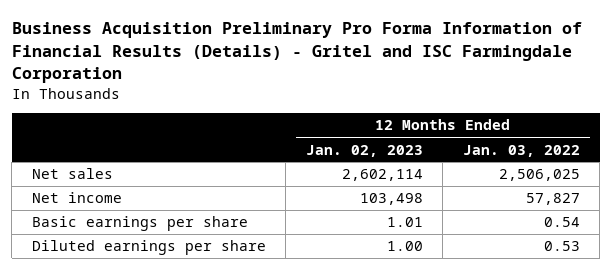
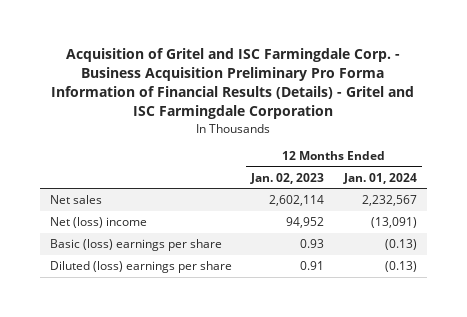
[11,22,582,84] Business Acquisition Preliminary Pro Forma Information of Financial Results (Details) - Gritel and ISC Farmingdale Corporation -> [51,48,415,120] Acquisition of Gritel and ISC Farmingdale Corp. - Business Acquisition Preliminary Pro Forma Information of Financial Results (Details) - Gritel and ISC Farmingdale Corporation
[462,144,580,157] Jan. 03, 2022 -> none
none -> [342,172,417,184] Jan. 01, 2024
[31,192,122,204] Net income -> [49,217,147,229] Net (loss) income
[359,193,423,206] 103,498 -> [286,217,325,229] 94,952
[31,216,248,232] Basic earnings per share -> [49,239,222,252] Basic (loss) earnings per share
[386,217,423,228] 1.01 -> [300,239,325,249] 0.93
[31,240,266,256] Diluted earnings per share -> [49,261,232,274] Diluted (loss) earnings per share
[386,241,423,252] 1.00 -> [300,261,325,271] 0.91

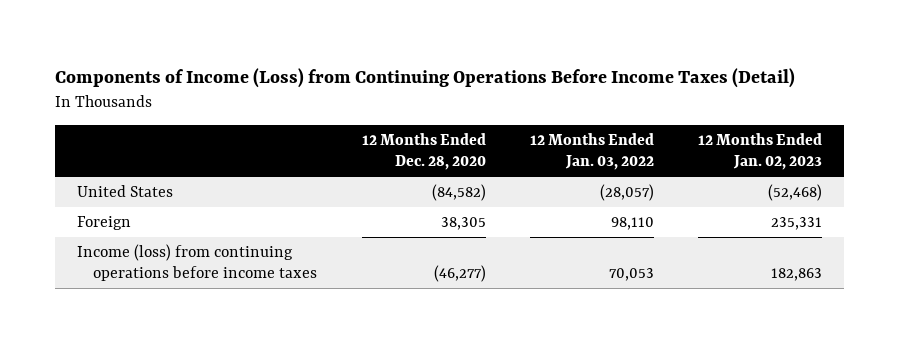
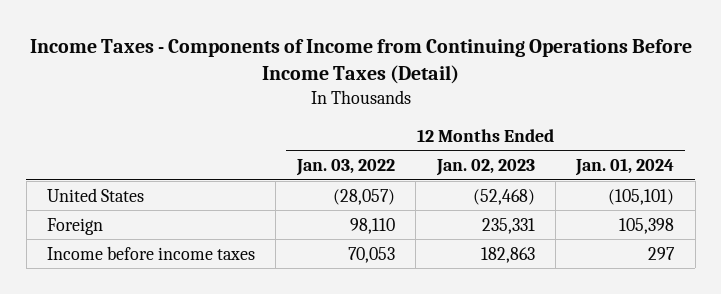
[54,67,795,88] Components of Income (Loss) from Continuing Operations Before Income Taxes (Detail) -> [29,39,692,85] Income Taxes - Components of Income from Continuing Operations Before Income Taxes (Detail)
[361,133,486,171] 12 Months Ended Dec. 28, 2020 -> none
none -> [575,158,675,177] Jan. 01, 2024
[76,244,318,282] Income (loss) from continuing operations before income taxes -> [47,245,256,260] Income before income taxes

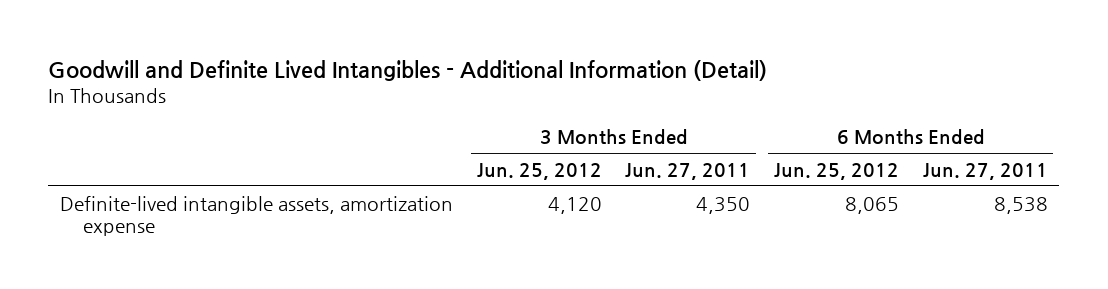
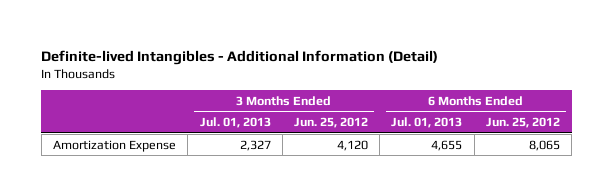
[48,60,768,82] Goodwill and Definite Lived Intangibles - Additional Information (Detail) -> [41,49,439,65] Definite-lived Intangibles - Additional Information (Detail)
[625,162,751,180] Jun. 27, 2011 -> none
[922,162,1048,180] Jun. 27, 2011 -> none
none -> [199,117,271,129] Jul. 01, 2013
none -> [391,117,463,129] Jul. 01, 2013
[60,195,454,236] Definite-lived intangible assets, amortization expense -> [53,139,177,152] Amortization Expense

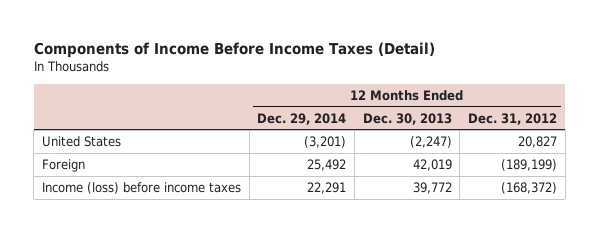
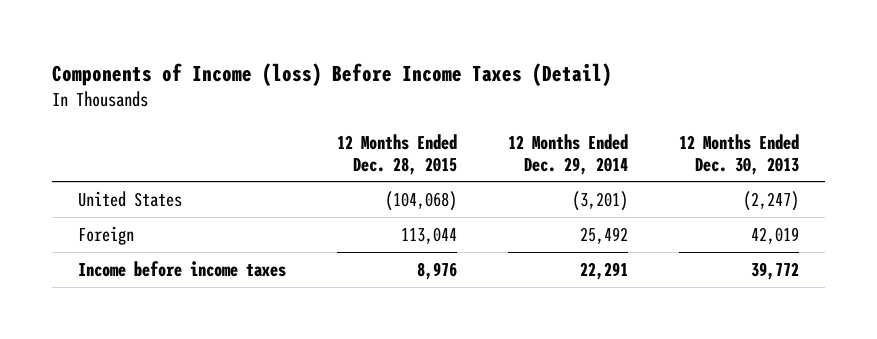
[33,41,435,58] Components of Income Before Income Taxes (Detail) -> [52,62,613,86] Components of Income (loss) Before Income Taxes (Detail)
[467,112,557,125] Dec. 31, 2012 -> none
none -> [336,133,457,175] 12 Months Ended Dec. 28, 2015
[41,181,241,194] Income (loss) before income taxes -> [77,260,286,277] Income before income taxes

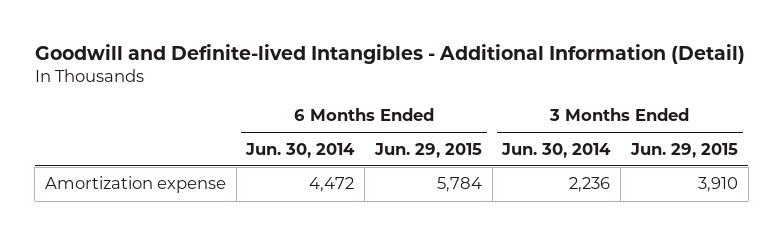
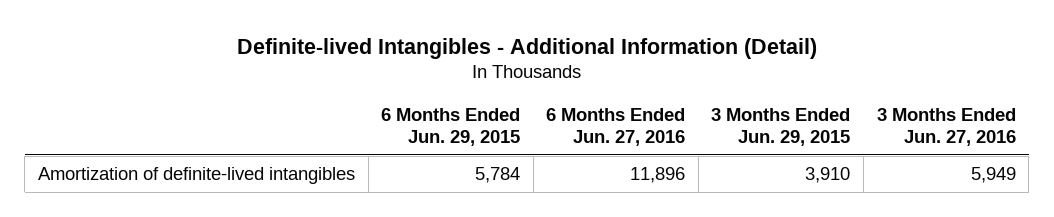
[34,44,745,65] Goodwill and Definite-lived Intangibles - Additional Information (Detail) -> [236,37,817,59] Definite-lived Intangibles - Additional Information (Detail)
[245,142,356,158] Jun. 30, 2014 -> none
[501,142,612,158] Jun. 30, 2014 -> none
none -> [546,108,686,147] 6 Months Ended Jun. 27, 2016
none -> [876,108,1016,147] 3 Months Ended Jun. 27, 2016
[44,176,226,194] Amortization expense -> [37,167,355,185] Amortization of definite-lived intangibles

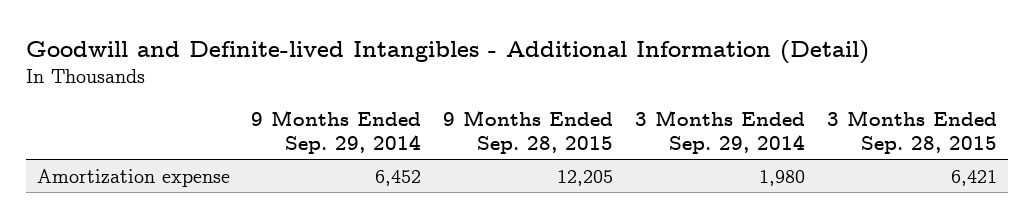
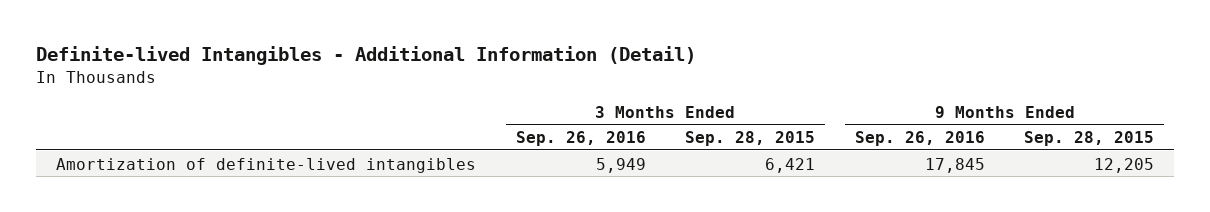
[25,39,869,64] Goodwill and Definite-lived Intangibles - Additional Information (Detail) -> [36,46,697,66] Definite-lived Intangibles - Additional Information (Detail)
[251,110,422,155] 9 Months Ended Sep. 29, 2014 -> none
[635,110,806,155] 3 Months Ended Sep. 29, 2014 -> none
none -> [515,130,646,146] Sep. 26, 2016
none -> [854,130,985,146] Sep. 26, 2016
[36,168,230,187] Amortization expense -> [55,157,476,173] Amortization of definite-lived intangibles

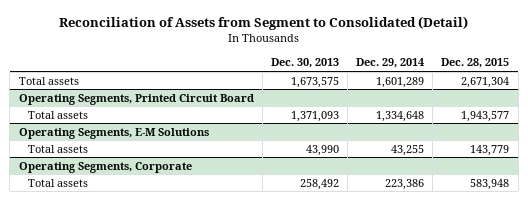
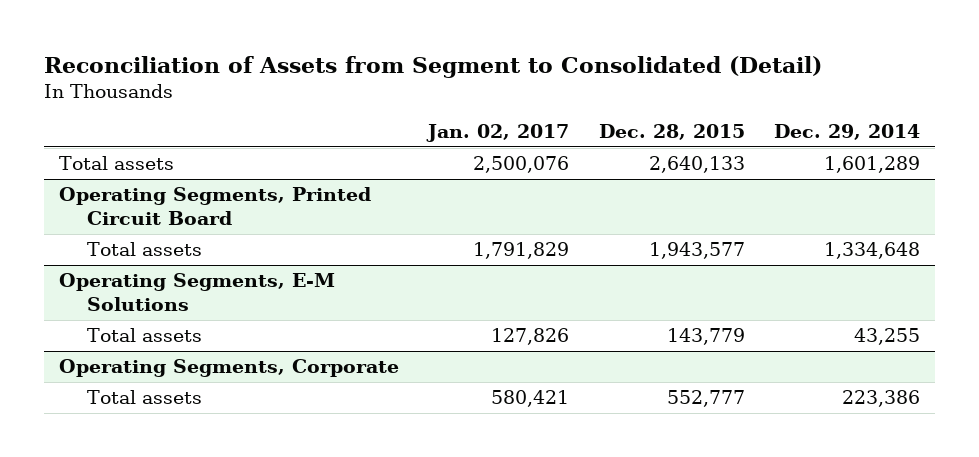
[270,58,339,69] Dec. 30, 2013 -> none
none -> [426,124,570,143] Jan. 02, 2017
[461,76,510,88] 2,671,304 -> [648,156,745,174] 2,640,133
[470,178,510,190] 583,948 -> [666,390,745,408] 552,777

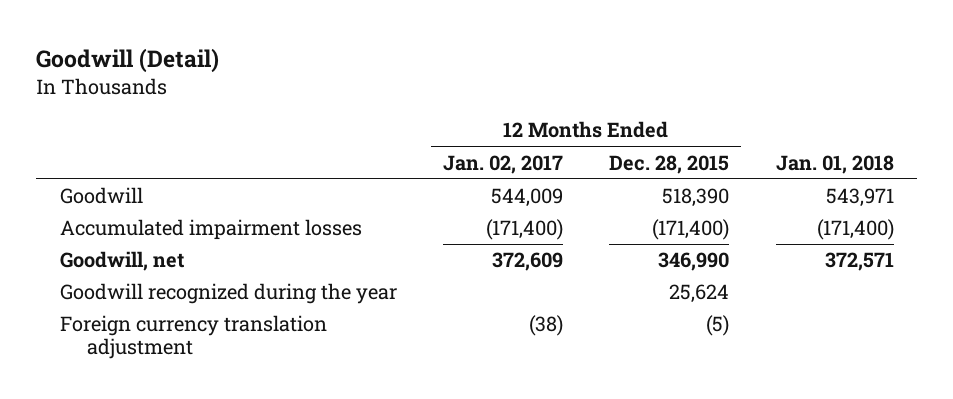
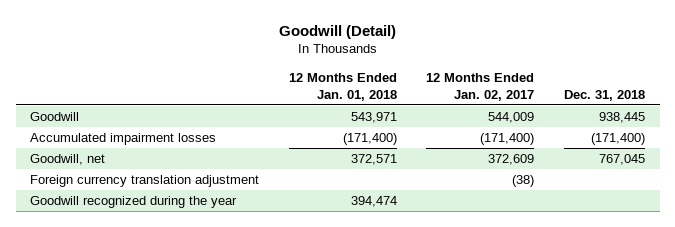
[609,154,730,174] Dec. 28, 2015 -> none
[775,154,894,174] Jan. 01, 2018 -> none
none -> [288,72,397,101] 12 Months Ended Jan. 01, 2018
none -> [563,89,645,101] Dec. 31, 2018
[59,283,397,305] Goodwill recognized during the year -> [30,196,238,209] Goodwill recognized during the year

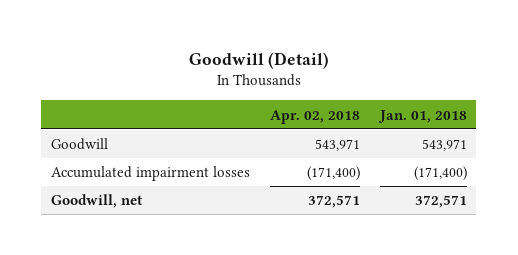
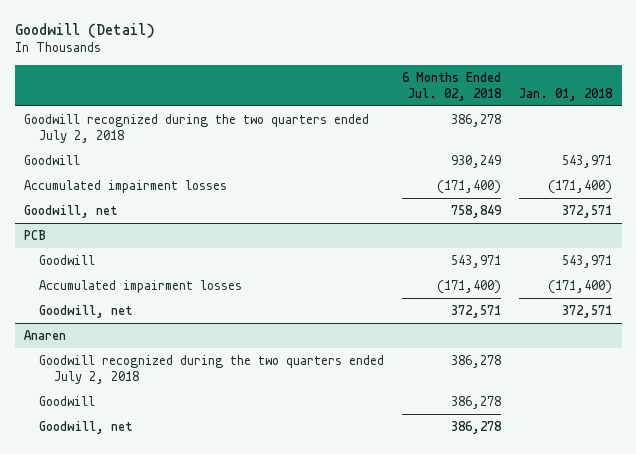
[269,109,360,124] Apr. 02, 2018 -> none
none -> [402,72,503,102] 6 Months Ended Jul. 02, 2018
none -> [23,113,369,143] Goodwill recognized during the two quarters ended July 2, 2018
none -> [23,229,46,240] PCB
none -> [38,254,95,265] Goodwill
none -> [38,279,242,293] Accumulated impairment losses
none -> [38,304,132,318] Goodwill, net
none -> [23,329,66,340] Anaren
none -> [38,354,384,384] Goodwill recognized during the two quarters ended July 2, 2018
none -> [38,395,95,406] Goodwill
none -> [38,420,132,434] Goodwill, net

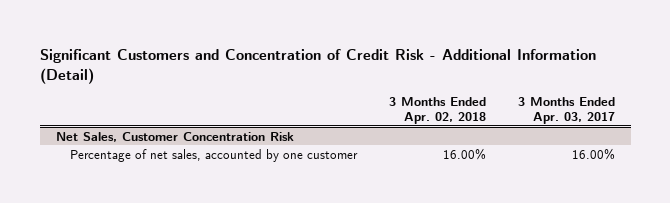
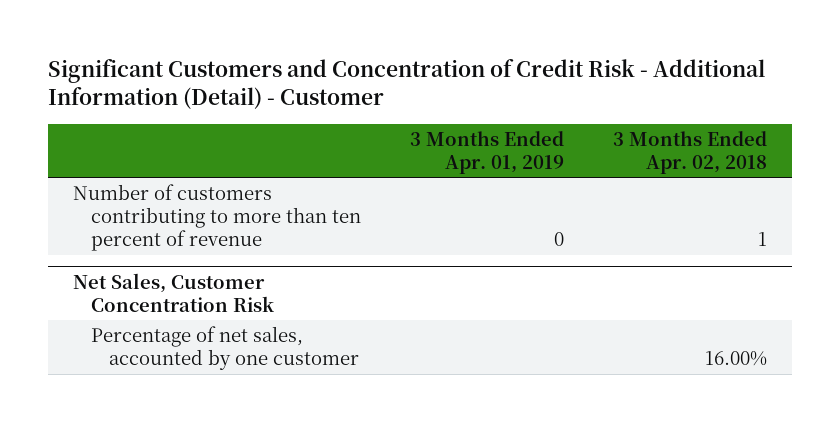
[39,48,596,84] Significant Customers and Concentration of Credit Risk - Additional Information (Detail) -> [48,58,766,110] Significant Customers and Concentration of Credit Risk - Additional Information (Detail) - Customer
[517,96,615,125] 3 Months Ended Apr. 03, 2017 -> none
none -> [410,130,565,174] 3 Months Ended Apr. 01, 2019
none -> [72,184,362,252] Number of customers contributing to more than ten percent of revenue

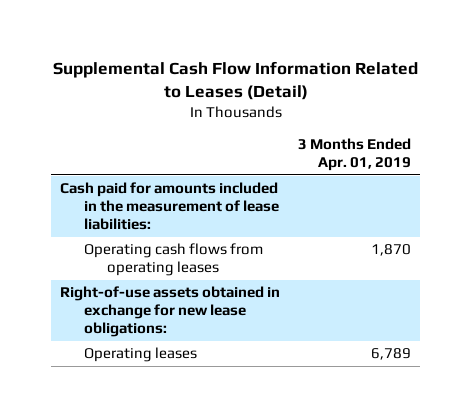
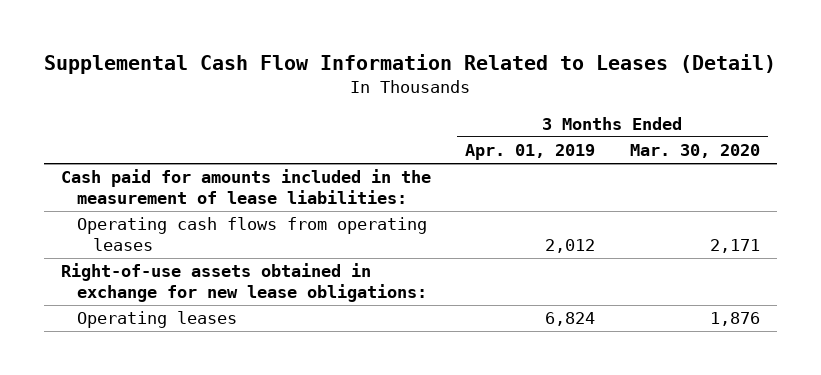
none -> [629,144,760,159] Mar. 30, 2020
[371,244,412,257] 1,870 -> [545,239,596,254] 2,012
[371,348,412,361] 6,789 -> [545,312,596,327] 6,824

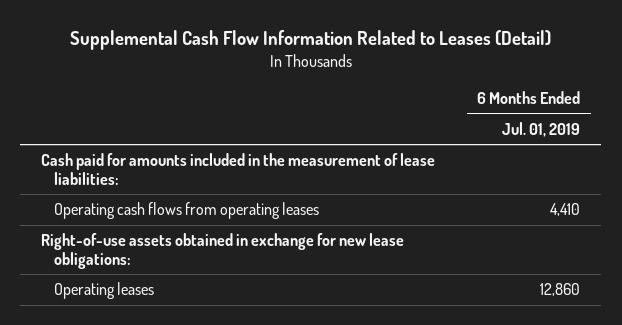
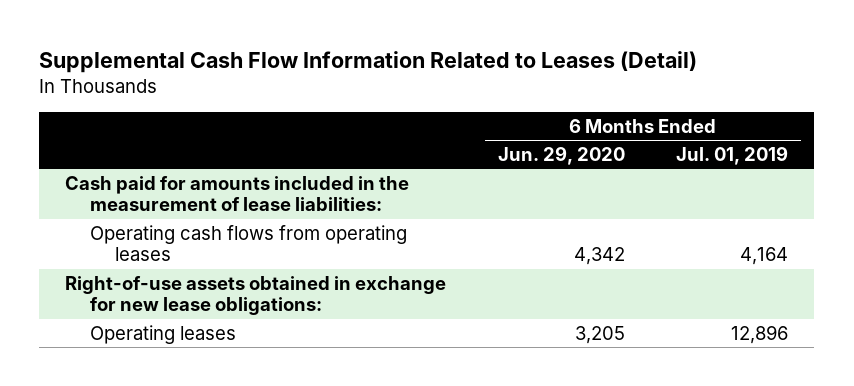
none -> [497,146,625,166] Jun. 29, 2020
[550,203,581,217] 4,410 -> [740,247,789,266] 4,164
[540,283,581,297] 12,860 -> [731,324,789,344] 12,896

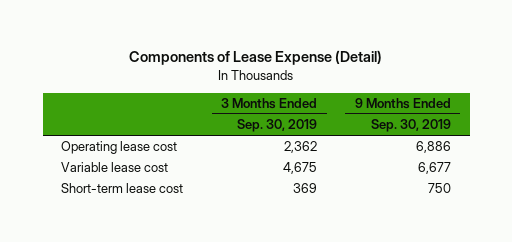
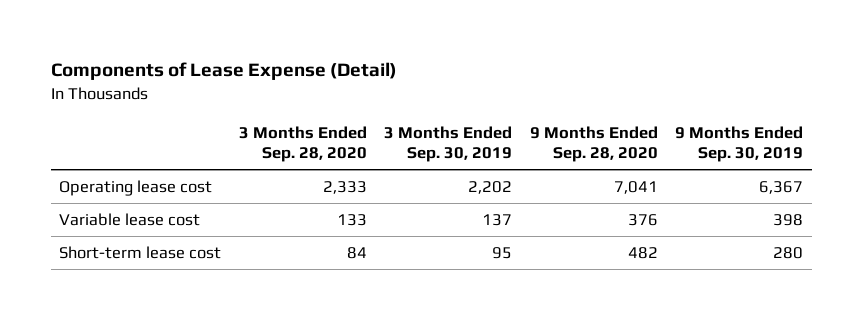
none -> [238,125,367,163] 3 Months Ended Sep. 28, 2020
none -> [529,125,658,163] 9 Months Ended Sep. 28, 2020
[284,141,318,154] 2,362 -> [468,181,513,195] 2,202
[415,141,451,154] 6,886 -> [758,181,803,195] 6,367
[283,162,318,175] 4,675 -> [482,214,513,227] 137
[417,162,451,175] 6,677 -> [772,214,803,227] 398
[293,183,318,194] 369 -> [492,247,513,260] 95
[427,183,451,194] 750 -> [772,247,803,260] 280

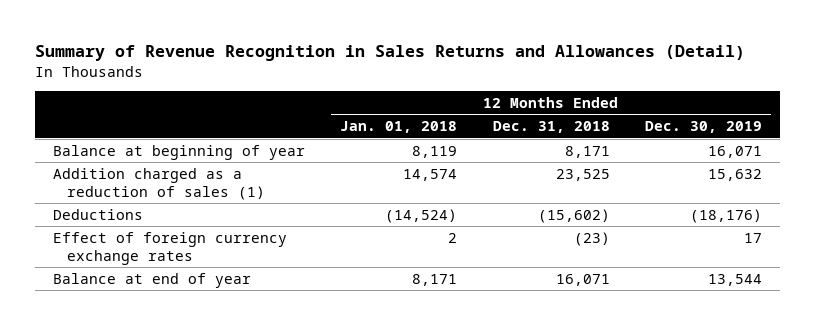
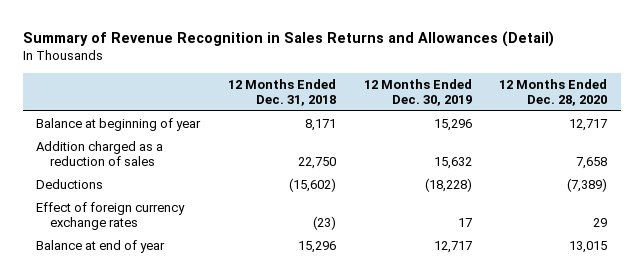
[340,121,458,134] Jan. 01, 2018 -> none
none -> [499,78,608,106] 12 Months Ended Dec. 28, 2020
[708,145,763,158] 16,071 -> [433,119,472,132] 15,296
[52,167,266,200] Addition charged as a reduction of sales (1) -> [36,141,164,167] Addition charged as a reduction of sales
[555,168,610,181] 23,525 -> [297,157,336,170] 22,750
[690,208,763,223] (18,176) -> [424,178,472,193] (18,228)
[555,273,610,286] 16,071 -> [297,241,336,254] 15,296
[708,273,763,286] 13,544 -> [433,241,472,254] 12,717

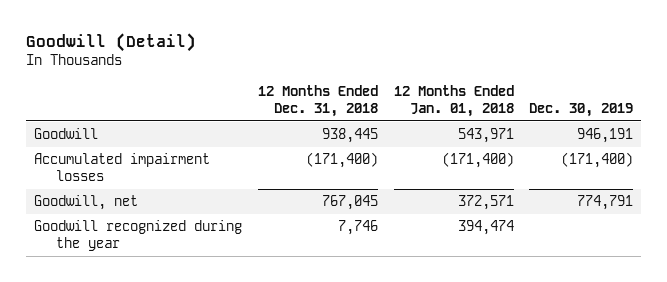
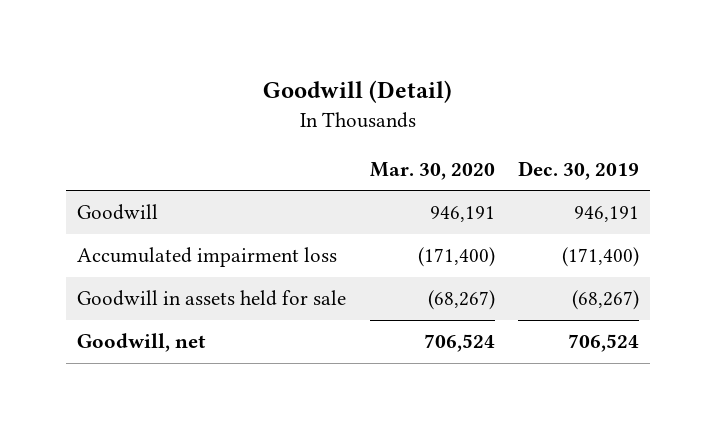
[257,84,378,118] 12 Months Ended Dec. 31, 2018 -> none
[393,84,514,118] 12 Months Ended Jan. 01, 2018 -> none
none -> [369,161,495,180] Mar. 30, 2020
[34,220,243,252] Goodwill recognized during the year -> none
[34,153,211,182] Accumulated impairment losses -> [77,247,338,268] Accumulated impairment loss
none -> [77,290,347,307] Goodwill in assets held for sale
[577,195,634,211] 774,791 -> [567,334,639,353] 706,524

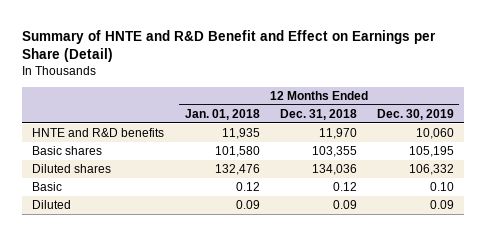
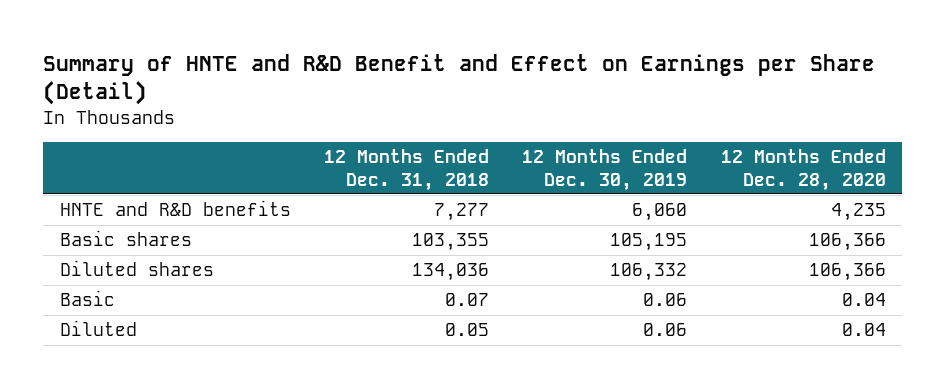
[184,108,260,120] Jan. 01, 2018 -> none
none -> [720,148,886,191] 12 Months Ended Dec. 28, 2020
[318,128,357,140] 11,970 -> [433,203,489,222] 7,277
[415,128,454,140] 10,060 -> [632,203,688,222] 6,060
[332,182,357,192] 0.12 -> [444,293,489,307] 0.07
[429,182,454,192] 0.10 -> [643,293,688,307] 0.06
[332,200,357,210] 0.09 -> [444,323,489,337] 0.05
[429,200,454,210] 0.09 -> [643,323,688,337] 0.06

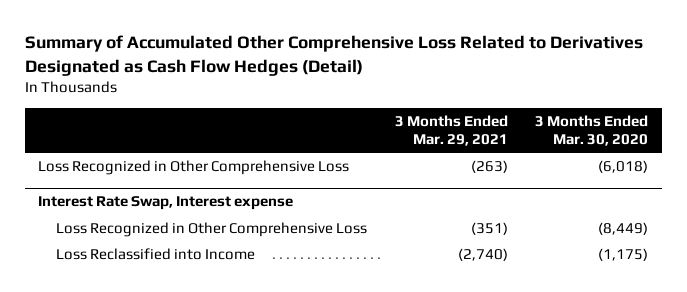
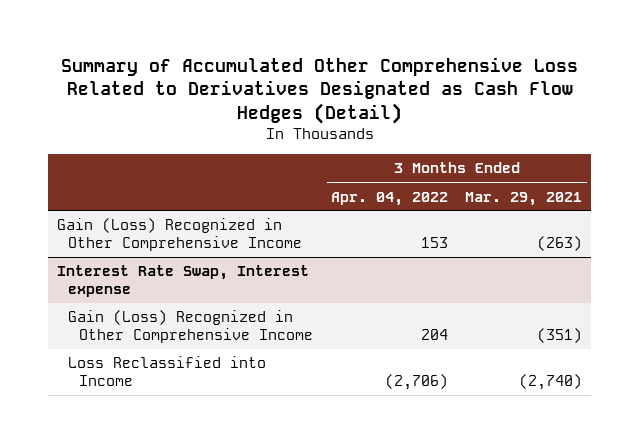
[535,114,649,146] 3 Months Ended Mar. 30, 2020 -> none
none -> [330,191,448,206] Apr. 04, 2022
[38,160,350,176] Loss Recognized in Other Comprehensive Loss -> [57,218,303,252] Gain (Loss) Recognized in Other Comprehensive Income
[56,222,368,238] Loss Recognized in Other Comprehensive Loss -> [68,310,314,344] Gain (Loss) Recognized in Other Comprehensive Income

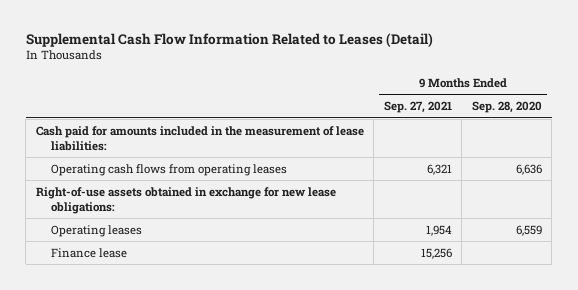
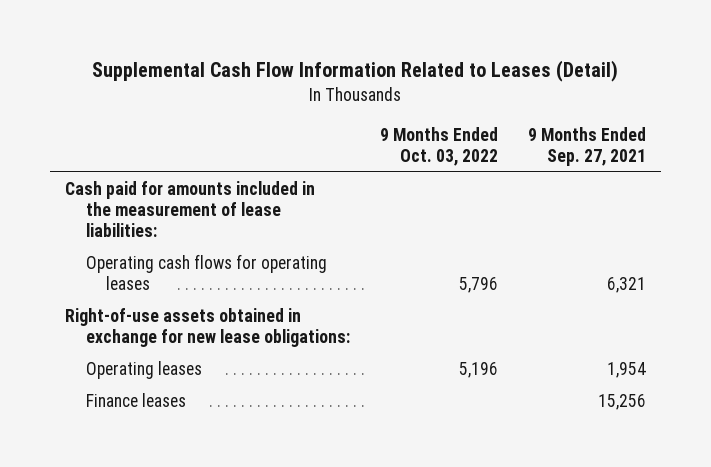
[471,101,542,114] Sep. 28, 2020 -> none
none -> [379,126,498,166] 9 Months Ended Oct. 03, 2022
[51,163,288,176] Operating cash flows from operating leases -> [85,254,327,291] Operating cash flows for operating leases
[51,247,128,258] Finance lease -> [85,393,186,408] Finance leases

